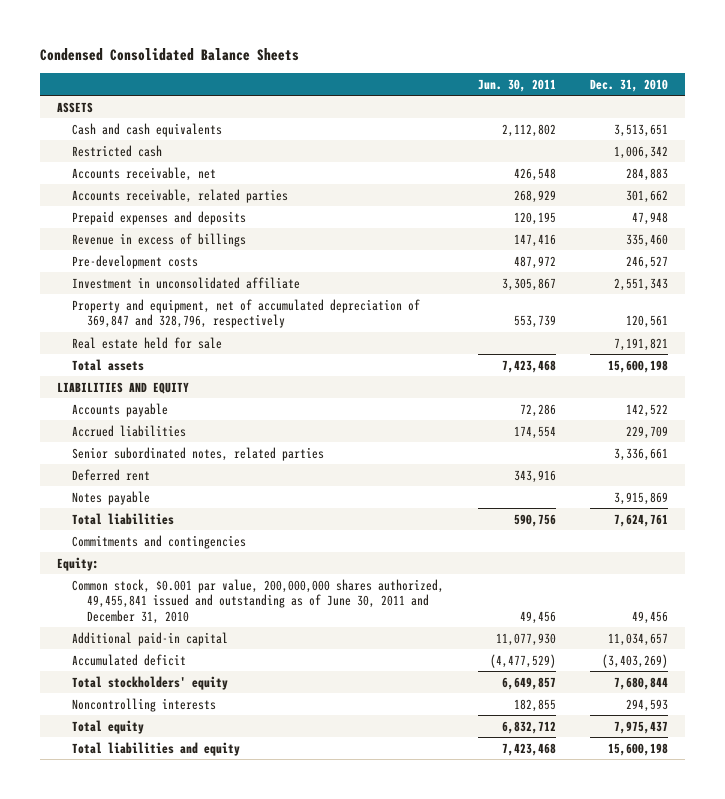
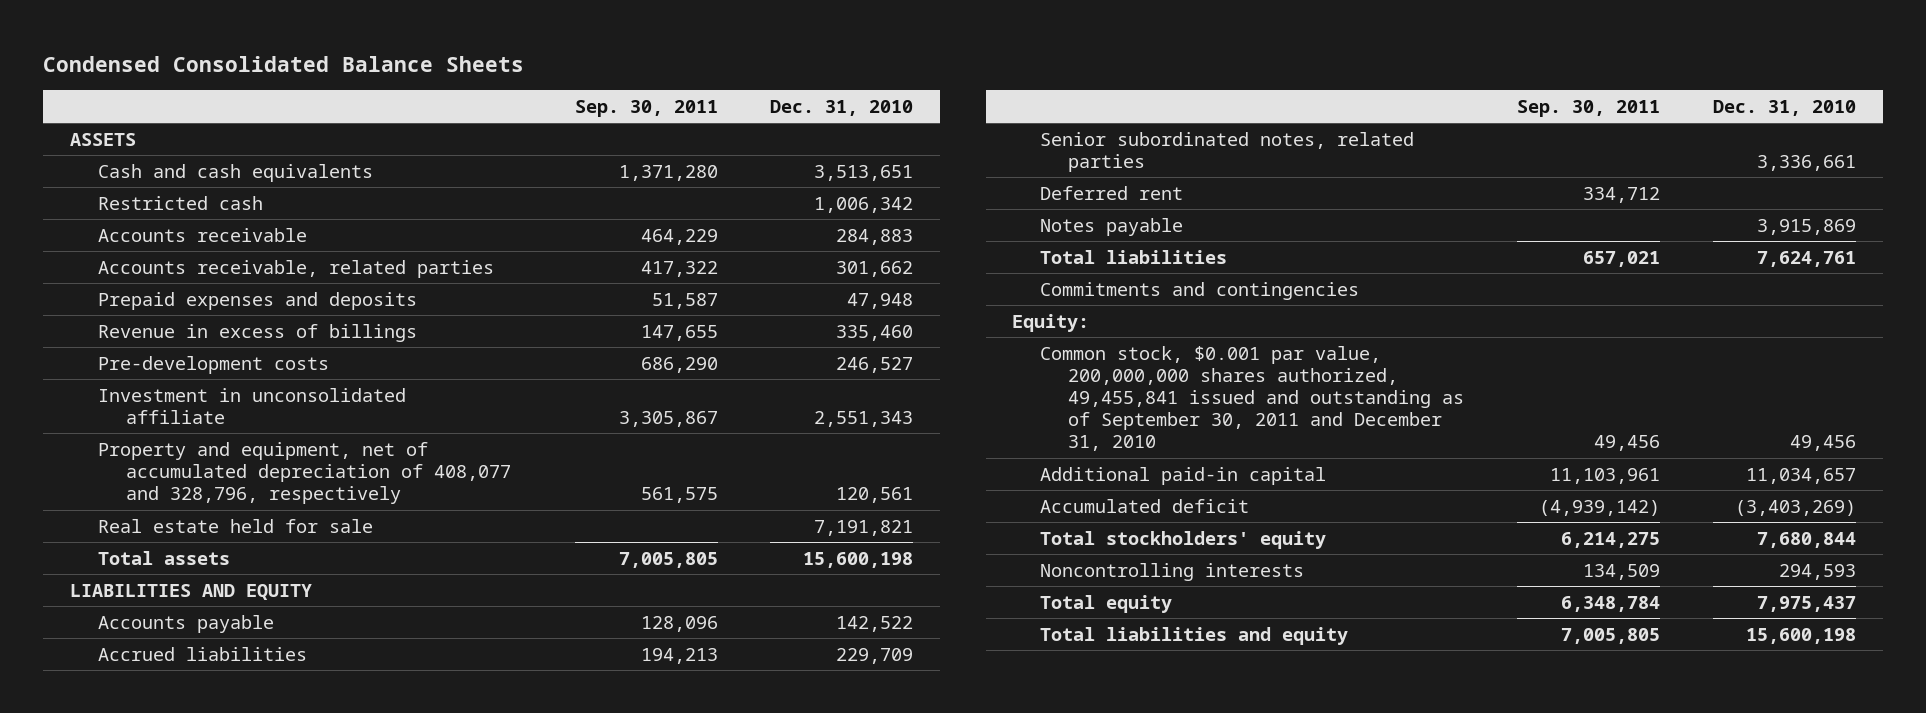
[477,78,556,92] Jun. 30, 2011 -> none
none -> [574,99,718,117] Sep. 30, 2011
[71,166,216,181] Accounts receivable, net -> [97,227,307,242] Accounts receivable
[71,298,420,329] Property and equipment, net of accumulated depreciation of 369,847 and 328,796, respectively -> [97,441,511,505] Property and equipment, net of accumulated depreciation of 408,077 and 328,796, respectively
[71,578,444,624] Common stock, $0.001 par value, 200,000,000 shares authorized, 49,455,841 issued and outstanding as of June 30, 2011 and December 31, 2010 -> [1040,345,1465,452] Common stock, $0.001 par value, 200,000,000 shares authorized, 49,455,841 issued and outstanding as of September 30, 2011 and December 31, 2010

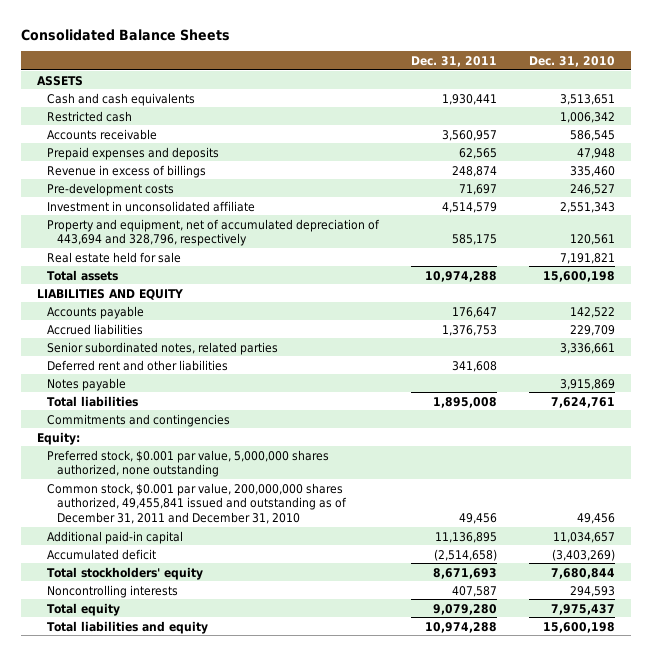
[43,55,525,72] Condensed Consolidated Balance Sheets -> [21,28,231,41] Consolidated Balance Sheets
[574,99,718,117] Sep. 30, 2011 -> none
none -> [411,55,498,67] Dec. 31, 2011
[97,259,494,278] Accounts receivable, related parties -> none
[836,228,914,245] 284,883 -> [570,129,616,141] 586,545
[97,441,511,505] Property and equipment, net of accumulated depreciation of 408,077 and 328,796, respectively -> [47,218,381,247] Property and equipment, net of accumulated depreciation of 443,694 and 328,796, respectively
[1040,185,1184,200] Deferred rent -> none
none -> [47,359,229,371] Deferred rent and other liabilities
none -> [47,449,330,478] Preferred stock, $0.001 par value, 5,000,000 shares authorized, none outstanding
[1040,345,1465,452] Common stock, $0.001 par value, 200,000,000 shares authorized, 49,455,841 issued and outstanding as of September 30, 2011 and December 31, 2010 -> [47,482,348,524] Common stock, $0.001 par value, 200,000,000 shares authorized, 49,455,841 issued and outstanding as of December 31, 2011 and December 31, 2010

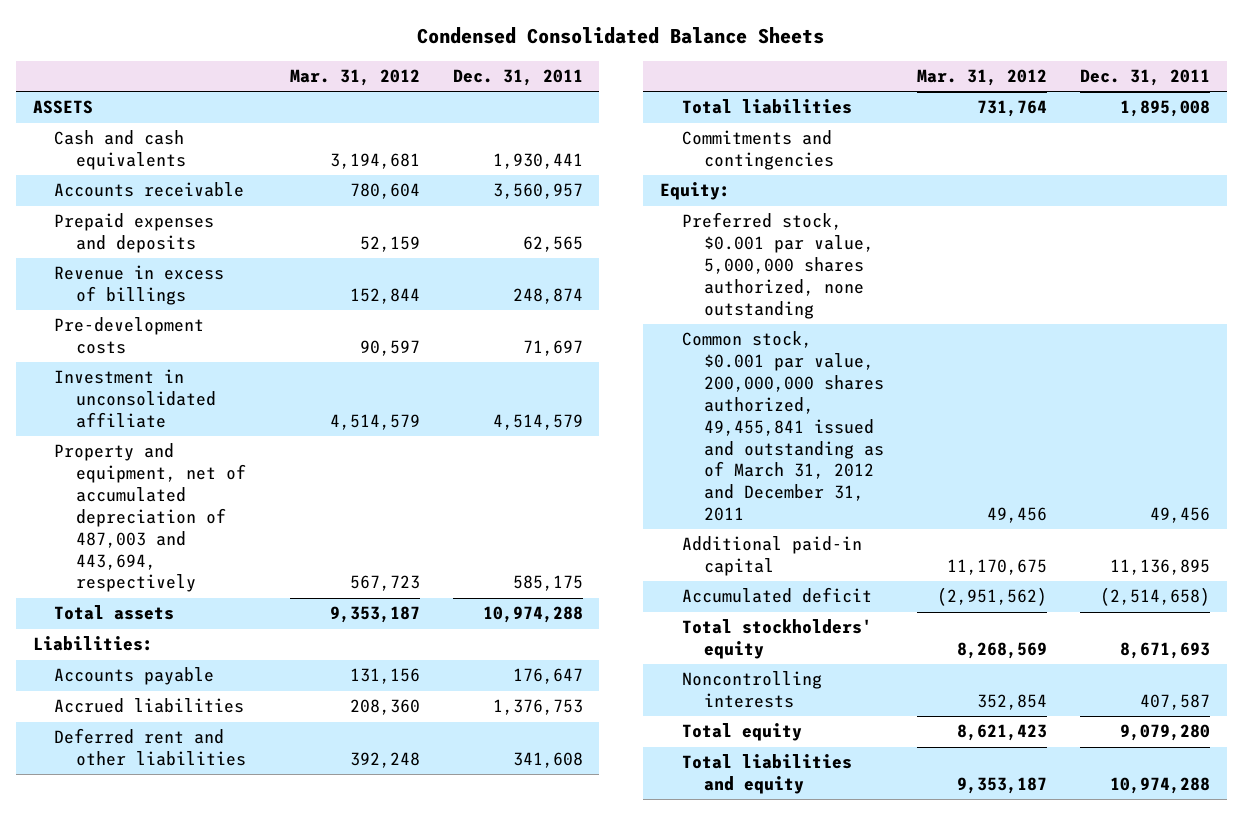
[21,28,231,41] Consolidated Balance Sheets -> [417,27,825,45] Condensed Consolidated Balance Sheets
[529,55,616,67] Dec. 31, 2010 -> none
none -> [289,69,420,87] Mar. 31, 2012
[47,110,133,122] Restricted cash -> none
[47,251,182,263] Real estate held for sale -> none
[47,218,381,247] Property and equipment, net of accumulated depreciation of 443,694 and 328,796, respectively -> [54,443,247,593] Property and equipment, net of accumulated depreciation of 487,003 and 443,694, respectively
[37,288,184,300] LIABILITIES AND EQUITY -> none
none -> [32,636,153,652] Liabilities:
[47,341,279,355] Senior subordinated notes, related parties -> none
[47,377,127,391] Notes payable -> none
[47,482,348,524] Common stock, $0.001 par value, 200,000,000 shares authorized, 49,455,841 issued and outstanding as of December 31, 2011 and December 31, 2010 -> [681,331,884,521] Common stock, $0.001 par value, 200,000,000 shares authorized, 49,455,841 issued and outstanding as of March 31, 2012 and December 31, 2011

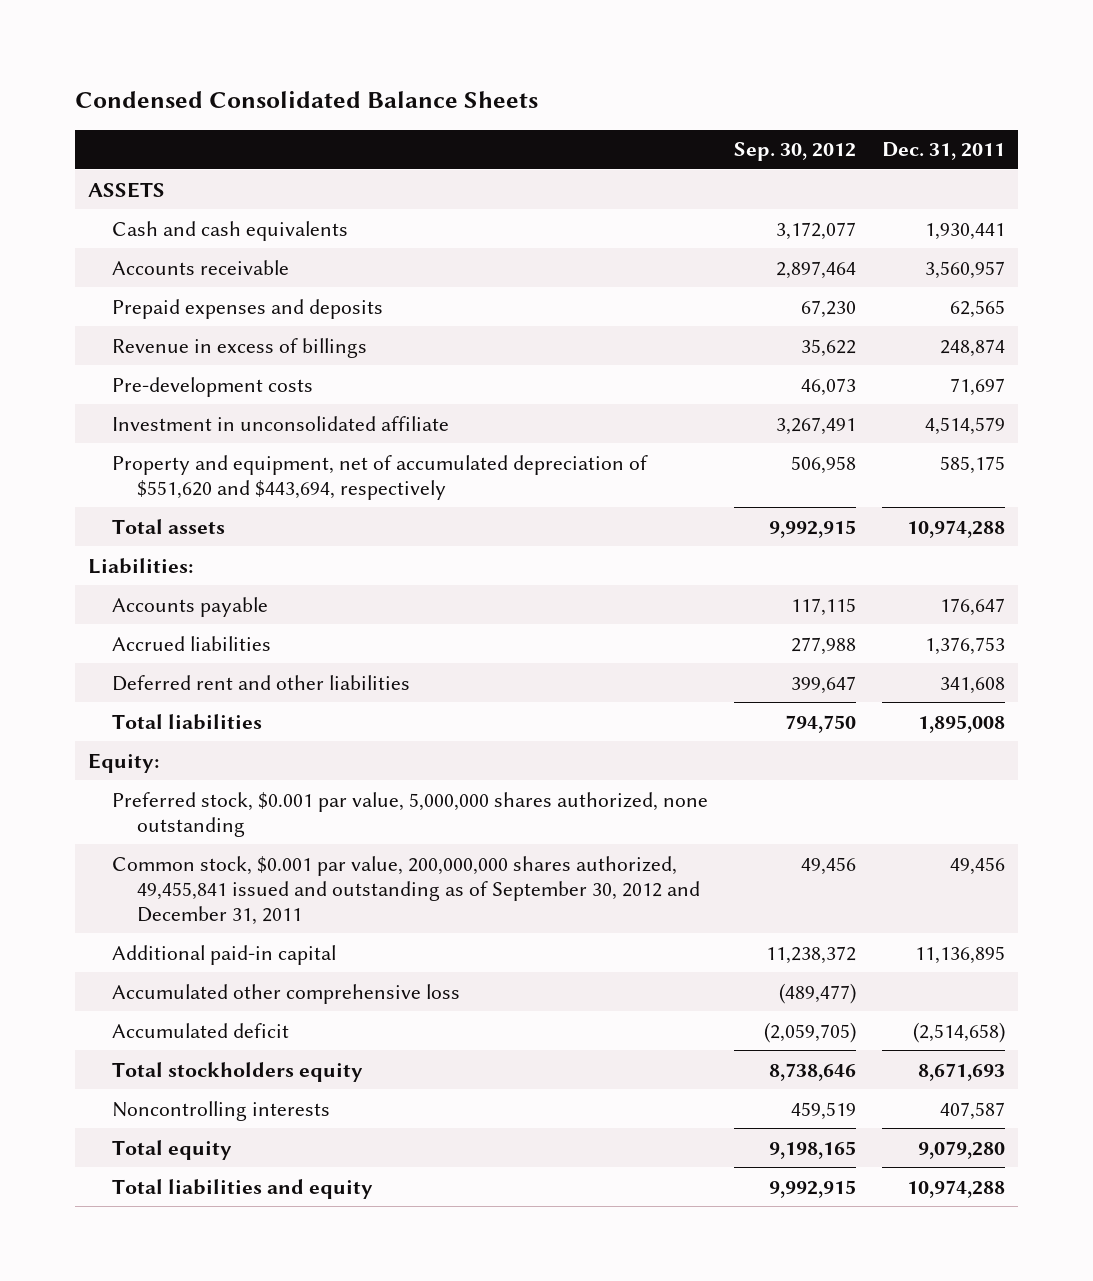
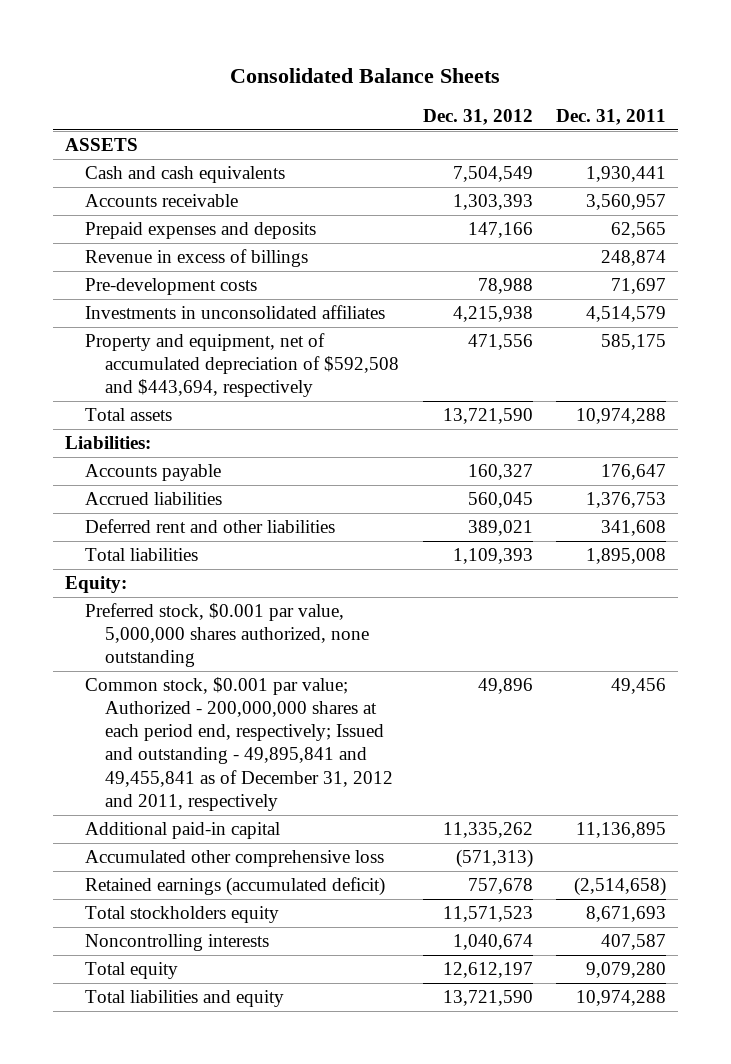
[74,91,538,109] Condensed Consolidated Balance Sheets -> [230,67,501,83] Consolidated Balance Sheets
[734,142,857,162] Sep. 30, 2012 -> none
none -> [422,108,533,125] Dec. 31, 2012
[112,415,450,431] Investment in unconsolidated affiliate -> [85,305,386,320] Investments in unconsolidated affiliates
[112,454,649,500] Property and equipment, net of accumulated depreciation of $551,620 and $443,694, respectively -> [85,333,400,398] Property and equipment, net of accumulated depreciation of $592,508 and $443,694, respectively
[112,855,701,925] Common stock, $0.001 par value, 200,000,000 shares authorized, 49,455,841 issued and outstanding as of September 30, 2012 and December 31, 2011 -> [85,677,394,811] Common stock, $0.001 par value; Authorized - 200,000,000 shares at each period end, respectively; Issued and outstanding - 49,895,841 and 49,455,841 as of December 31, 2012 and 2011, respectively
[112,1022,290,1038] Accumulated deficit -> [85,877,386,897] Retained earnings (accumulated deficit)

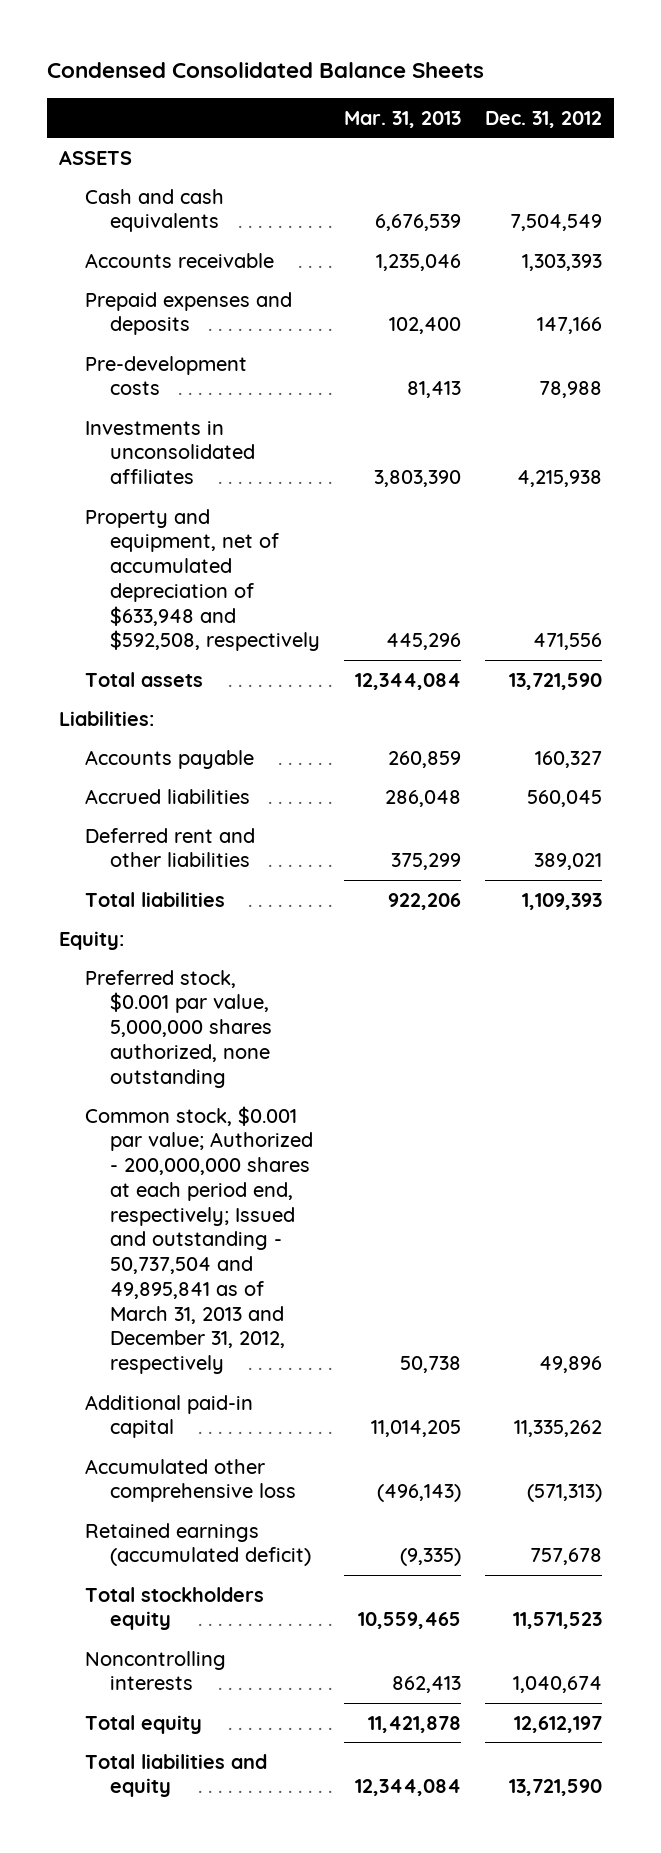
[230,67,501,83] Consolidated Balance Sheets -> [47,62,485,79] Condensed Consolidated Balance Sheets
[556,108,667,125] Dec. 31, 2011 -> none
none -> [344,110,462,128] Mar. 31, 2013
[85,249,309,268] Revenue in excess of billings -> none
[85,333,400,398] Property and equipment, net of accumulated depreciation of $592,508 and $443,694, respectively -> [84,508,321,652] Property and equipment, net of accumulated depreciation of $633,948 and $592,508, respectively
[85,677,394,811] Common stock, $0.001 par value; Authorized - 200,000,000 shares at each period end, respectively; Issued and outstanding - 49,895,841 and 49,455,841 as of December 31, 2012 and 2011, respectively -> [84,1105,314,1375] Common stock, $0.001 par value; Authorized - 200,000,000 shares at each period end, respectively; Issued and outstanding - 50,737,504 and 49,895,841 as of March 31, 2013 and December 31, 2012, respectively

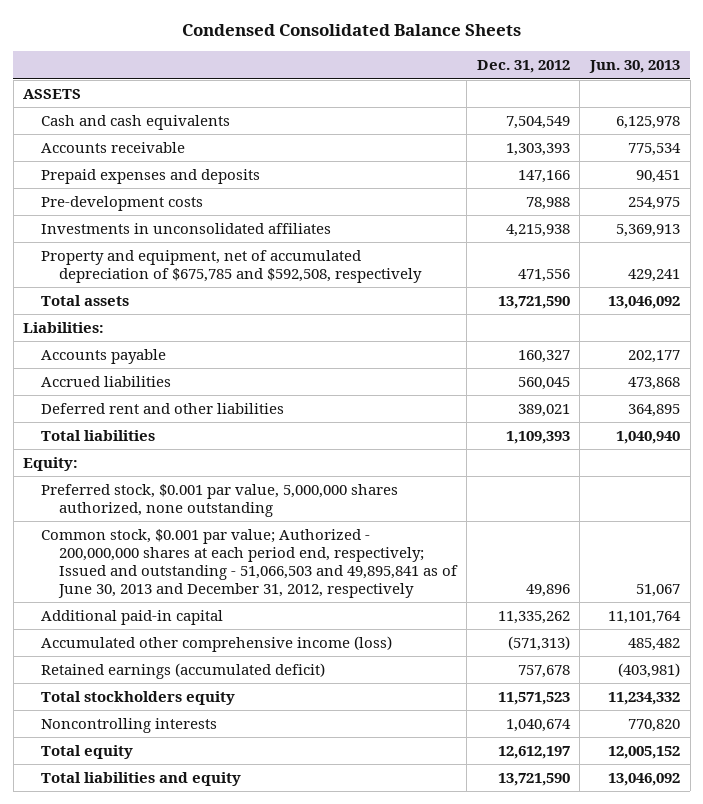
[344,110,462,128] Mar. 31, 2013 -> none
none -> [589,60,681,74] Jun. 30, 2013
[84,508,321,652] Property and equipment, net of accumulated depreciation of $633,948 and $592,508, respectively -> [41,249,422,283] Property and equipment, net of accumulated depreciation of $675,785 and $592,508, respectively
[84,1105,314,1375] Common stock, $0.001 par value; Authorized - 200,000,000 shares at each period end, respectively; Issued and outstanding - 50,737,504 and 49,895,841 as of March 31, 2013 and December 31, 2012, respectively -> [41,528,458,599] Common stock, $0.001 par value; Authorized - 200,000,000 shares at each period end, respectively; Issued and outstanding - 51,066,503 and 49,895,841 as of June 30, 2013 and December 31, 2012, respectively
[84,1458,297,1503] Accumulated other comprehensive loss -> [41,635,393,652] Accumulated other comprehensive income (loss)

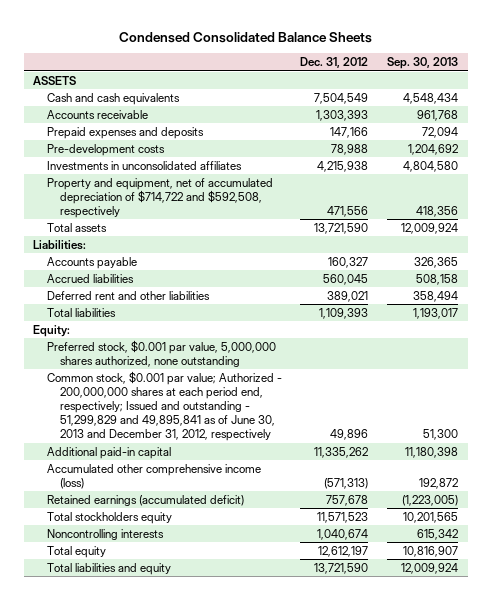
[589,60,681,74] Jun. 30, 2013 -> none
none -> [387,57,459,70] Sep. 30, 2013
[41,249,422,283] Property and equipment, net of accumulated depreciation of $675,785 and $592,508, respectively -> [46,177,273,219] Property and equipment, net of accumulated depreciation of $714,722 and $592,508, respectively
[41,528,458,599] Common stock, $0.001 par value; Authorized - 200,000,000 shares at each period end, respectively; Issued and outstanding - 51,066,503 and 49,895,841 as of June 30, 2013 and December 31, 2012, respectively -> [46,370,282,442] Common stock, $0.001 par value; Authorized - 200,000,000 shares at each period end, respectively; Issued and outstanding - 51,299,829 and 49,895,841 as of June 30, 2013 and December 31, 2012, respectively

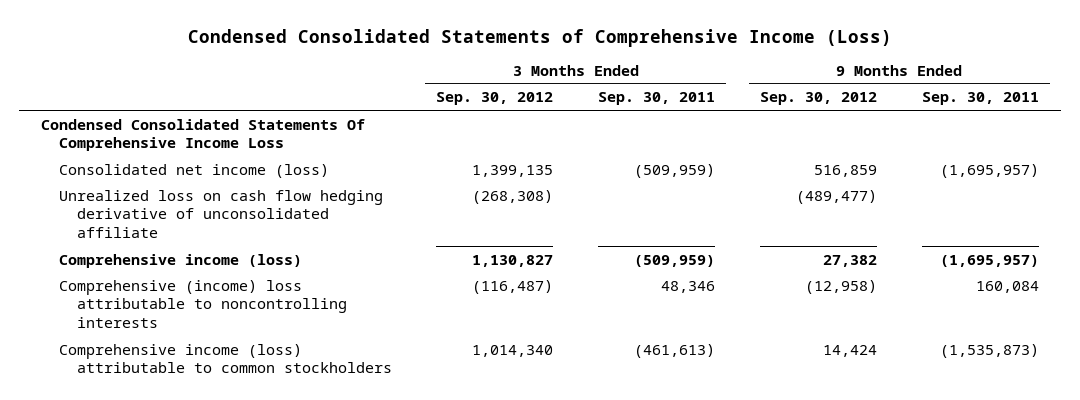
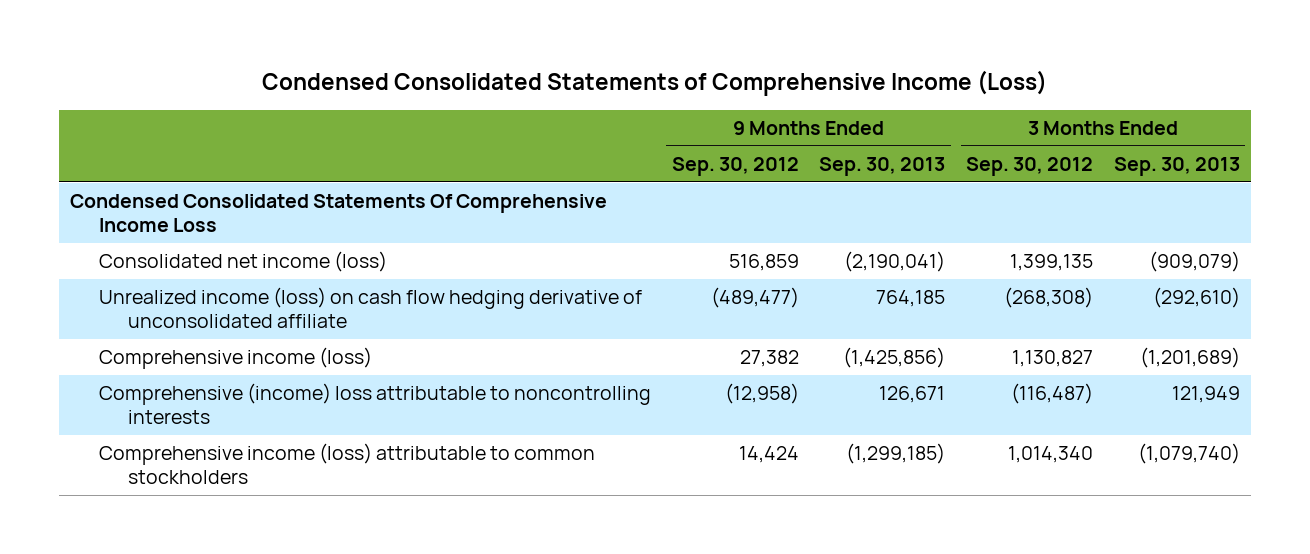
[598,92,716,106] Sep. 30, 2011 -> none
[921,92,1039,106] Sep. 30, 2011 -> none
none -> [819,157,946,177] Sep. 30, 2013
none -> [1114,157,1241,177] Sep. 30, 2013
[59,189,384,239] Unrealized loss on cash flow hedging derivative of unconsolidated affiliate -> [98,287,642,328] Unrealized income (loss) on cash flow hedging derivative of unconsolidated affiliate

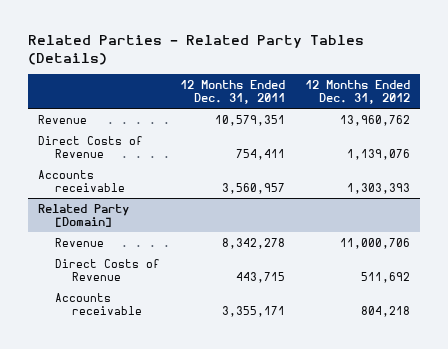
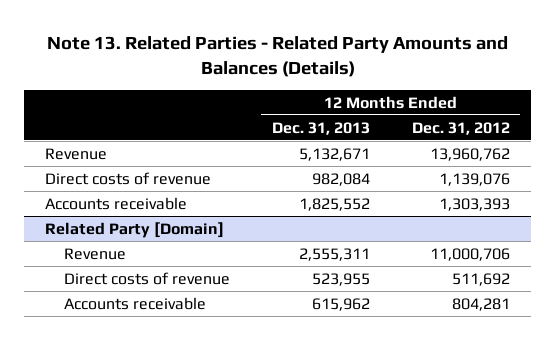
[28,35,365,65] Related Parties - Related Party Tables (Details) -> [46,36,508,78] Note 13. Related Parties - Related Party Amounts and Balances (Details)
[180,79,286,104] 12 Months Ended Dec. 31, 2011 -> none
none -> [271,121,370,135] Dec. 31, 2013
[38,135,144,159] Direct Costs of Revenue -> [45,171,212,185] Direct costs of revenue
[54,258,160,282] Direct Costs of Revenue -> [64,271,231,285] Direct costs of revenue
[361,306,411,318] 804,218 -> [451,297,510,311] 804,281

